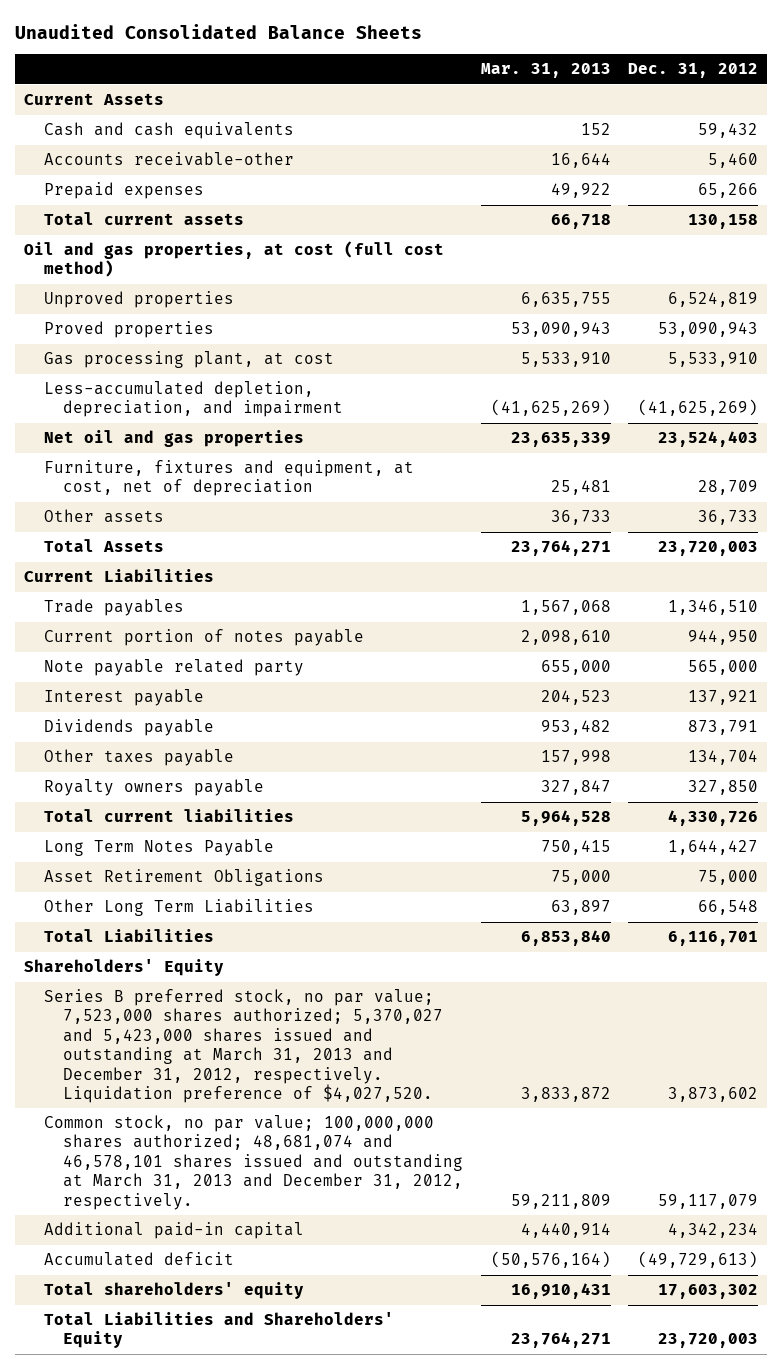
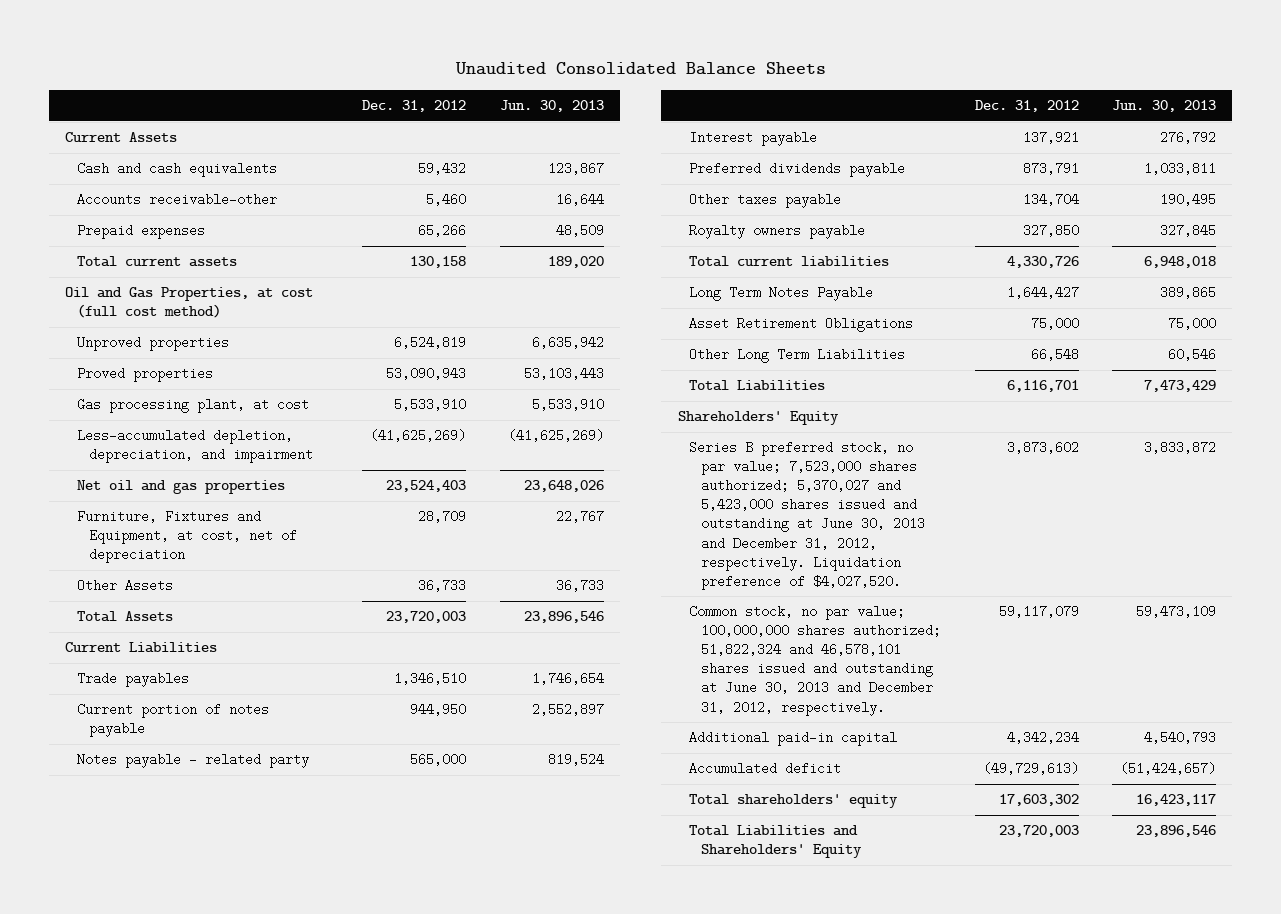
[480,63,611,79] Mar. 31, 2013 -> none
none -> [499,100,604,113] Jun. 30, 2013
[23,241,444,278] Oil and gas properties, at cost (full cost method) -> [65,287,314,319] Oil and Gas Properties, at cost (full cost method)
[43,460,414,497] Furniture, fixtures and equipment, at cost, net of depreciation -> [77,510,298,564] Furniture, Fixtures and Equipment, at cost, net of depreciation
[43,509,164,524] Other assets -> [77,579,174,593] Other Assets
[43,659,304,677] Note payable related party -> [77,753,310,769] Notes payable - related party
[43,719,214,737] Dividends payable -> [689,162,906,178] Preferred dividends payable
[43,989,444,1103] Series B preferred stock, no par value; 7,523,000 shares authorized; 5,370,027 and 5,423,000 shares issued and outstanding at March 31, 2013 and December 31, 2012, respectively. Liquidation preference of $4,027,520. -> [689,441,926,590] Series B preferred stock, no par value; 7,523,000 shares authorized; 5,370,027 and 5,423,000 shares issued and outstanding at June 30, 2013 and December 31, 2012, respectively. Liquidation preference of $4,027,520.
[43,1115,464,1210] Common stock, no par value; 100,000,000 shares authorized; 48,681,074 and 46,578,101 shares issued and outstanding at March 31, 2013 and December 31, 2012, respectively. -> [689,605,942,716] Common stock, no par value; 100,000,000 shares authorized; 51,822,324 and 46,578,101 shares issued and outstanding at June 30, 2013 and December 31, 2012, respectively.

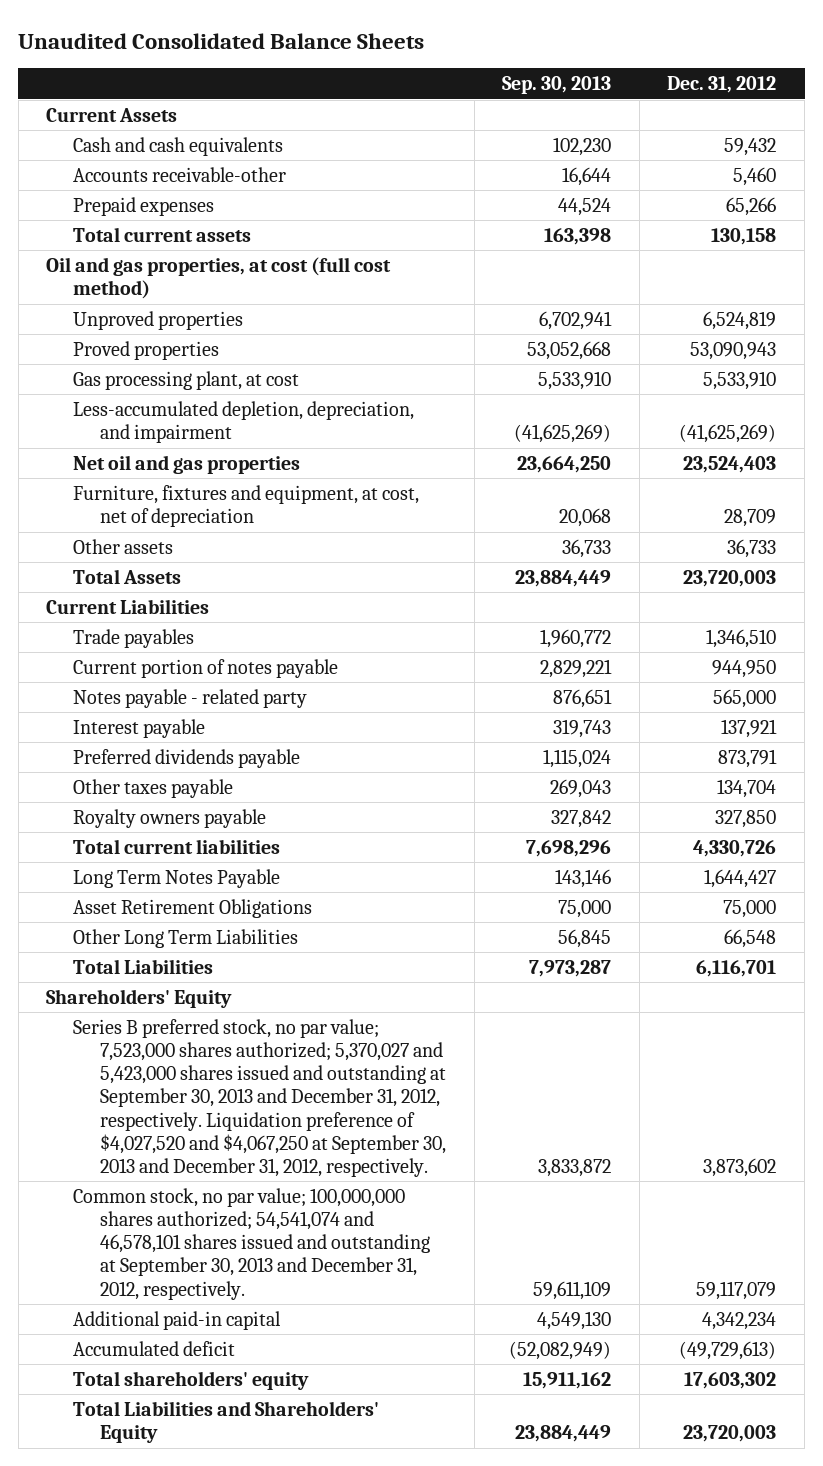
[499,100,604,113] Jun. 30, 2013 -> none
none -> [502,76,612,95] Sep. 30, 2013
[65,287,314,319] Oil and Gas Properties, at cost (full cost method) -> [46,256,392,300] Oil and gas properties, at cost (full cost method)
[77,510,298,564] Furniture, Fixtures and Equipment, at cost, net of depreciation -> [73,484,420,528] Furniture, fixtures and equipment, at cost, net of depreciation
[77,579,174,593] Other Assets -> [73,538,174,554] Other assets
[689,441,926,590] Series B preferred stock, no par value; 7,523,000 shares authorized; 5,370,027 and 5,423,000 shares issued and outstanding at June 30, 2013 and December 31, 2012, respectively. Liquidation preference of $4,027,520. -> [73,1018,446,1177] Series B preferred stock, no par value; 7,523,000 shares authorized; 5,370,027 and 5,423,000 shares issued and outstanding at September 30, 2013 and December 31, 2012, respectively. Liquidation preference of $4,027,520 and $4,067,250 at September 30, 2013 and December 31, 2012, respectively.
[689,605,942,716] Common stock, no par value; 100,000,000 shares authorized; 51,822,324 and 46,578,101 shares issued and outstanding at June 30, 2013 and December 31, 2012, respectively. -> [73,1187,430,1300] Common stock, no par value; 100,000,000 shares authorized; 54,541,074 and 46,578,101 shares issued and outstanding at September 30, 2013 and December 31, 2012, respectively.

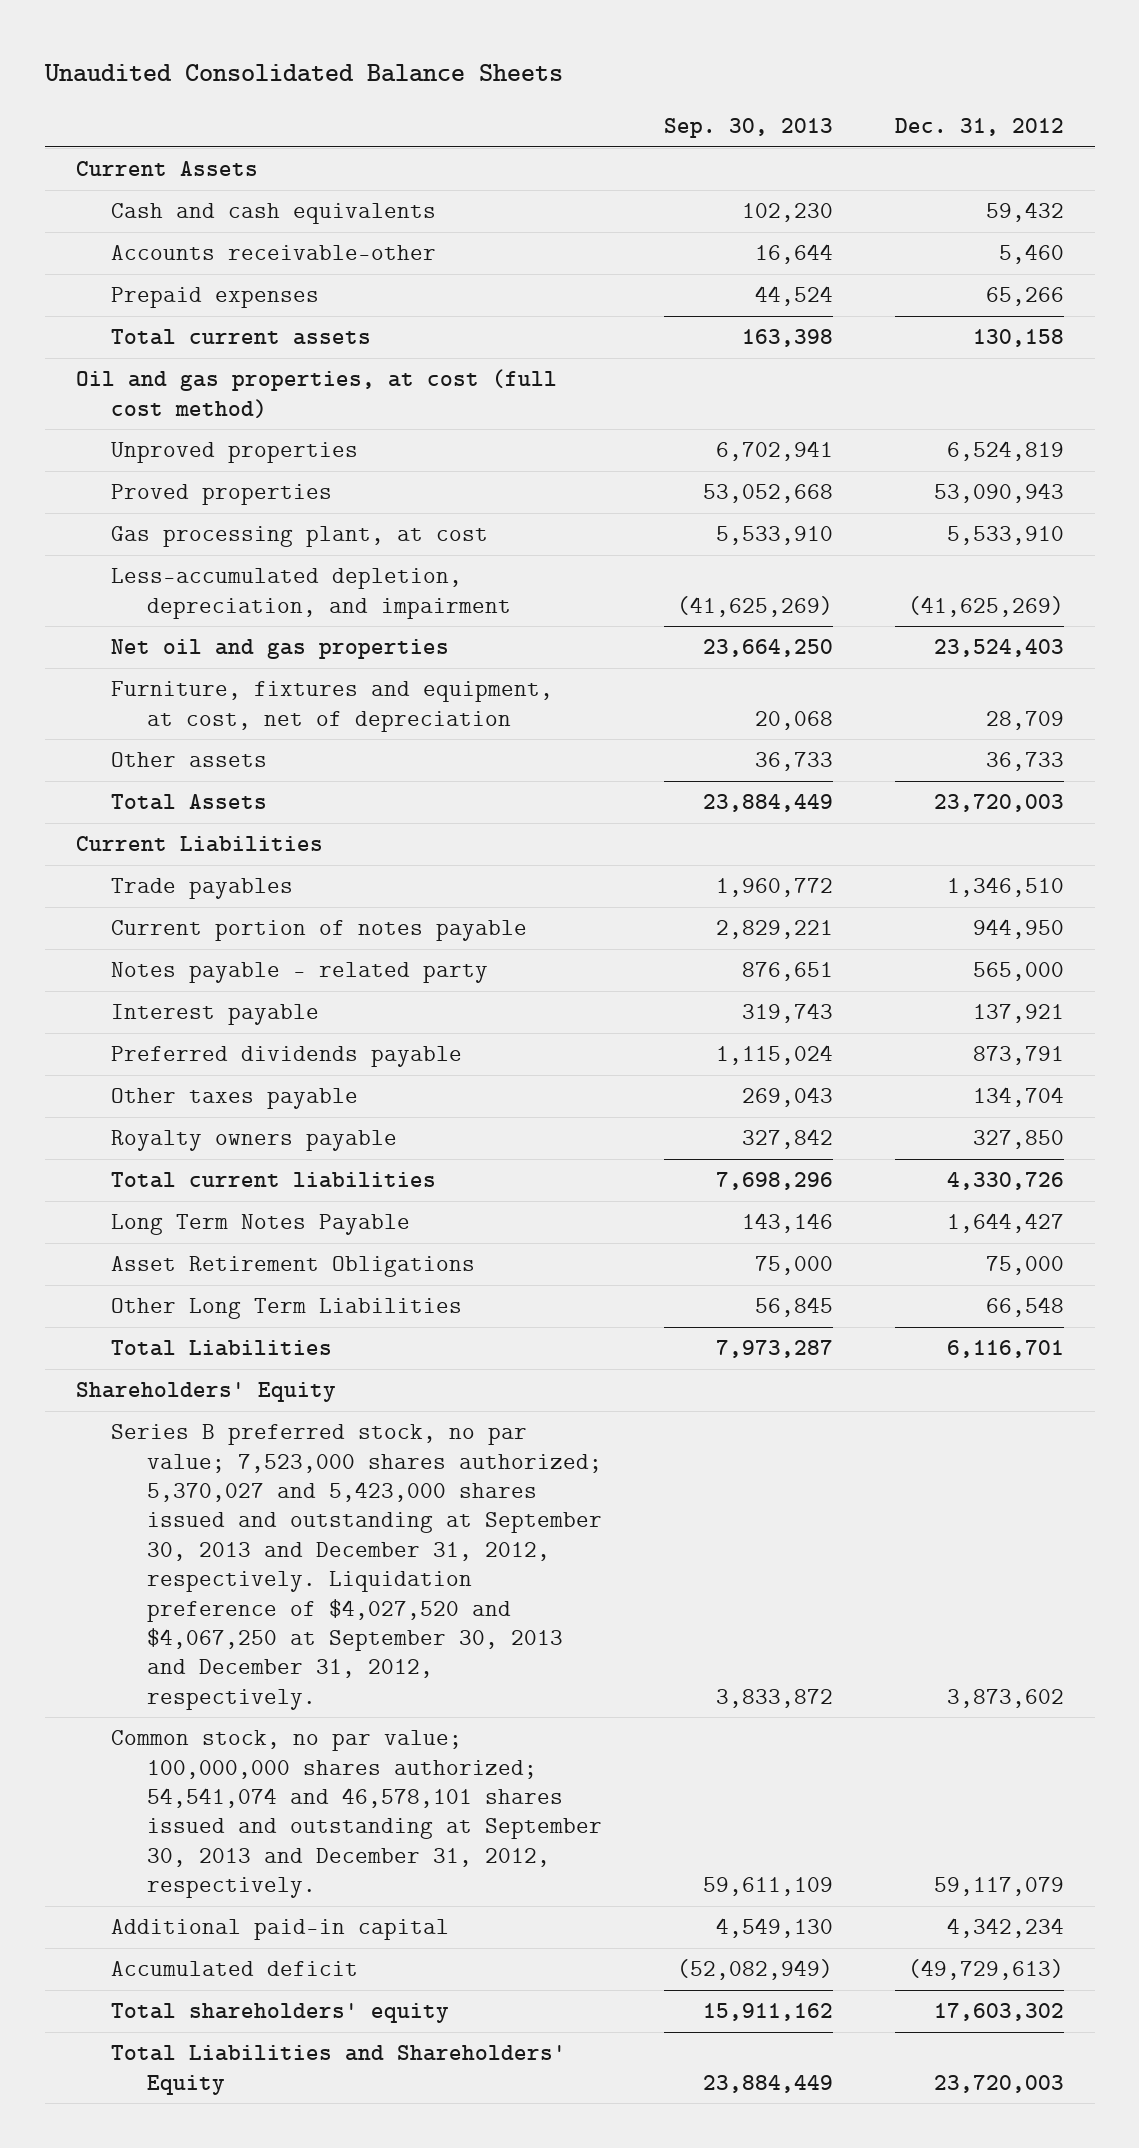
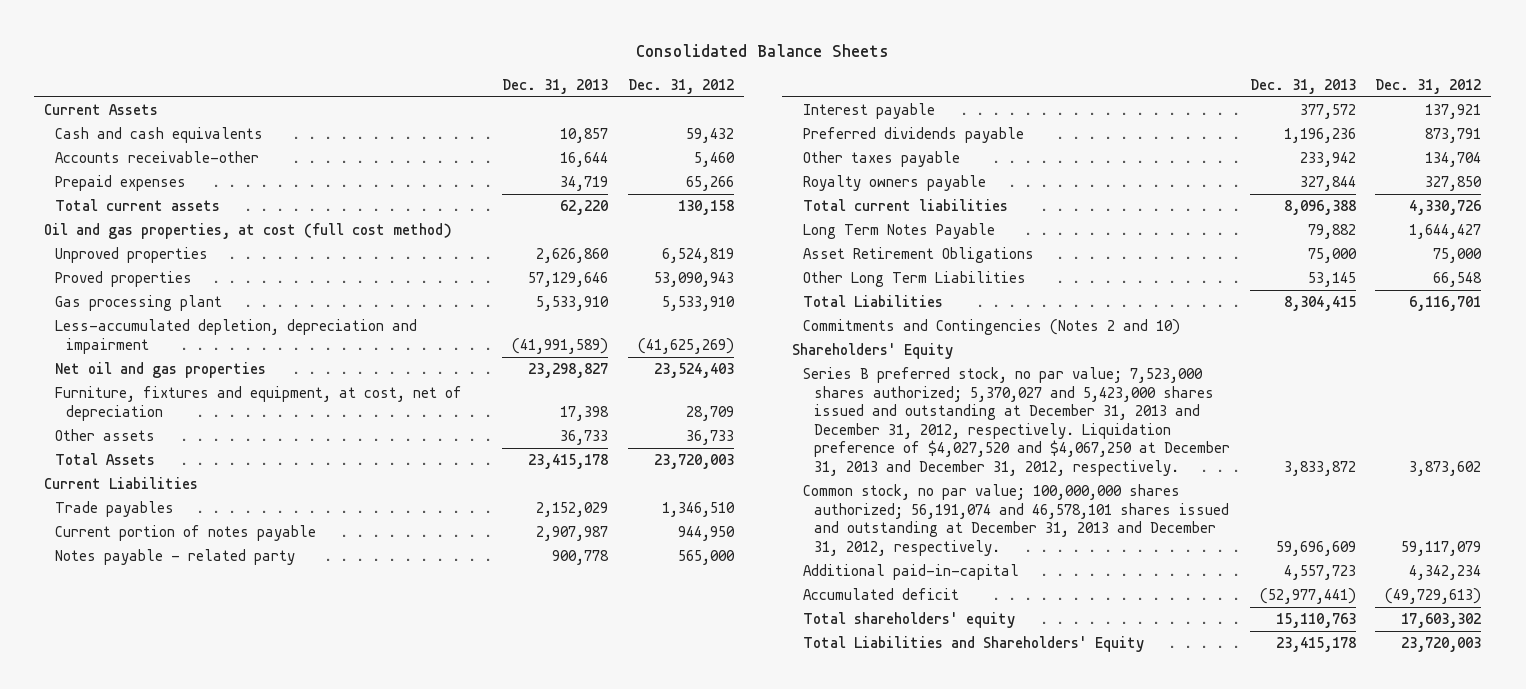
[43,64,563,83] Unaudited Consolidated Balance Sheets -> [635,44,889,58] Consolidated Balance Sheets
[664,118,834,139] Sep. 30, 2013 -> none
none -> [502,78,609,94] Dec. 31, 2013
[111,526,489,548] Gas processing plant, at cost -> [55,295,223,312] Gas processing plant
[111,568,512,619] Less-accumulated depletion, depreciation, and impairment -> [55,319,418,354] Less-accumulated depletion, depreciation and impairment
none -> [802,319,1180,336] Commitments and Contingencies (Notes 2 and 10)
[111,1424,603,1710] Series B preferred stock, no par value; 7,523,000 shares authorized; 5,370,027 and 5,423,000 shares issued and outstanding at September 30, 2013 and December 31, 2012, respectively. Liquidation preference of $4,027,520 and $4,067,250 at September 30, 2013 and December 31, 2012, respectively. -> [802,367,1230,476] Series B preferred stock, no par value; 7,523,000 shares authorized; 5,370,027 and 5,423,000 shares issued and outstanding at December 31, 2013 and December 31, 2012, respectively. Liquidation preference of $4,027,520 and $4,067,250 at December 31, 2013 and December 31, 2012, respectively.
[111,1730,603,1899] Common stock, no par value; 100,000,000 shares authorized; 54,541,074 and 46,578,101 shares issued and outstanding at September 30, 2013 and December 31, 2012, respectively. -> [802,484,1229,556] Common stock, no par value; 100,000,000 shares authorized; 56,191,074 and 46,578,101 shares issued and outstanding at December 31, 2013 and December 31, 2012, respectively.
[111,1919,450,1941] Additional paid-in capital -> [802,564,1019,581] Additional paid-in-capital

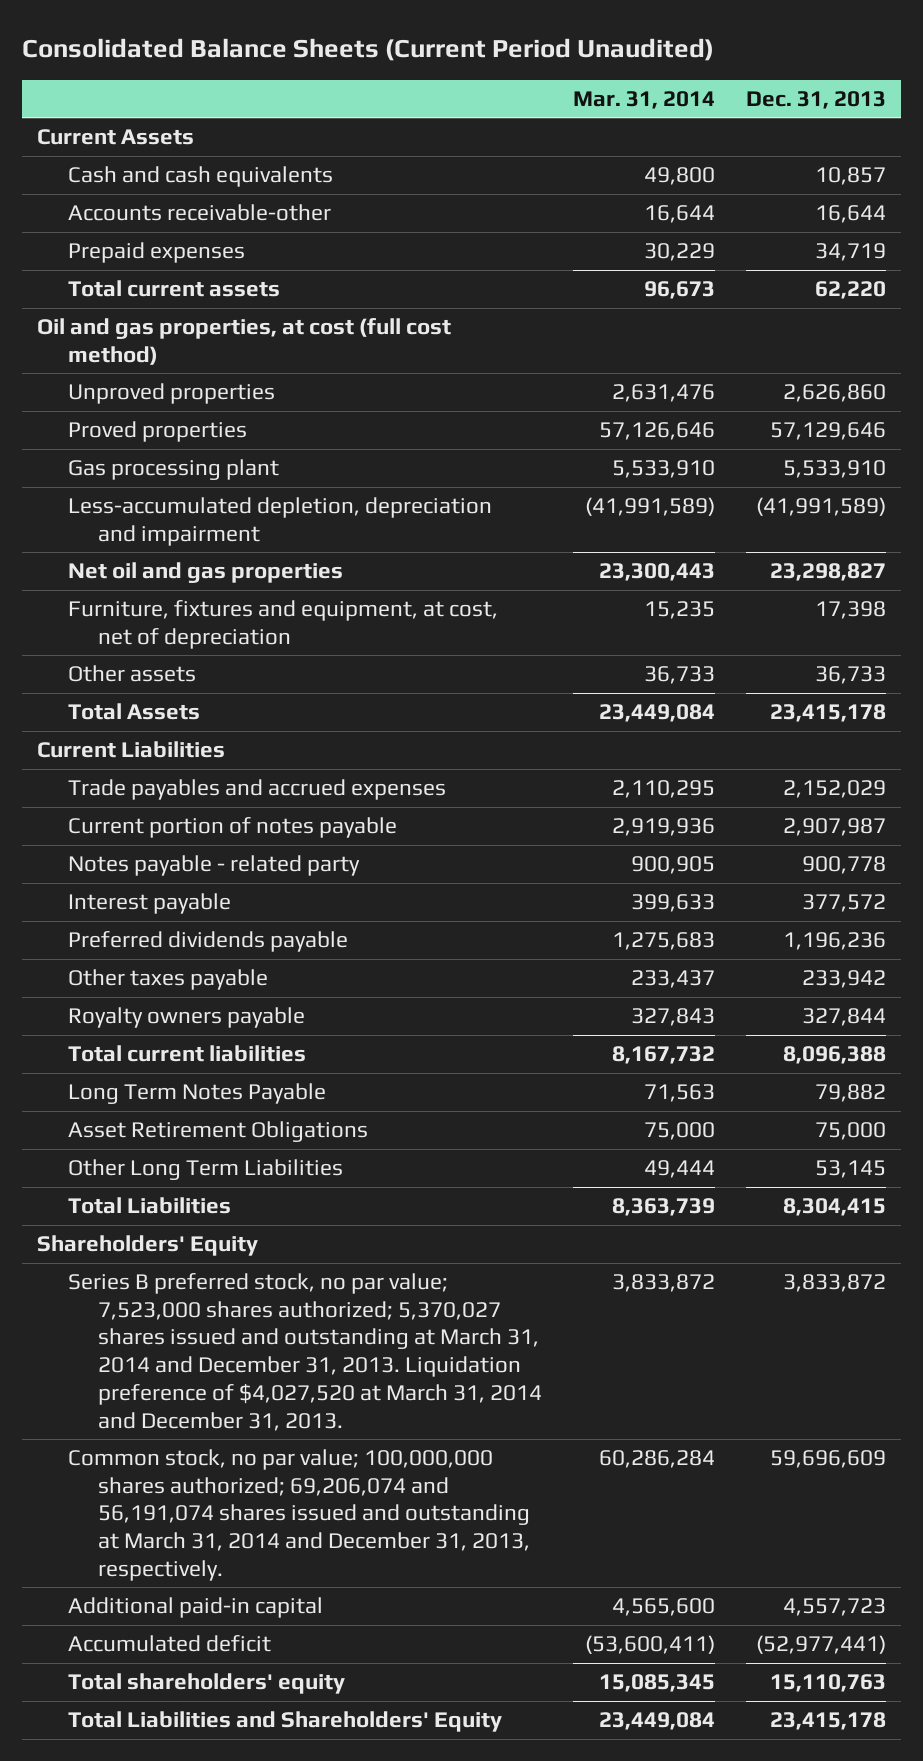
[635,44,889,58] Consolidated Balance Sheets -> [21,37,714,61] Consolidated Balance Sheets (Current Period Unaudited)
[628,78,735,94] Dec. 31, 2012 -> none
none -> [572,90,715,109] Mar. 31, 2014
[55,501,175,518] Trade payables -> [67,779,446,801] Trade payables and accrued expenses
[802,319,1180,336] Commitments and Contingencies (Notes 2 and 10) -> none
[802,367,1230,476] Series B preferred stock, no par value; 7,523,000 shares authorized; 5,370,027 and 5,423,000 shares issued and outstanding at December 31, 2013 and December 31, 2012, respectively. Liquidation preference of $4,027,520 and $4,067,250 at December 31, 2013 and December 31, 2012, respectively. -> [67,1273,542,1431] Series B preferred stock, no par value; 7,523,000 shares authorized; 5,370,027 shares issued and outstanding at March 31, 2014 and December 31, 2013. Liquidation preference of $4,027,520 at March 31, 2014 and December 31, 2013.
[802,484,1229,556] Common stock, no par value; 100,000,000 shares authorized; 56,191,074 and 46,578,101 shares issued and outstanding at December 31, 2013 and December 31, 2012, respectively. -> [67,1449,530,1581] Common stock, no par value; 100,000,000 shares authorized; 69,206,074 and 56,191,074 shares issued and outstanding at March 31, 2014 and December 31, 2013, respectively.
[802,564,1019,581] Additional paid-in-capital -> [67,1597,323,1619] Additional paid-in capital

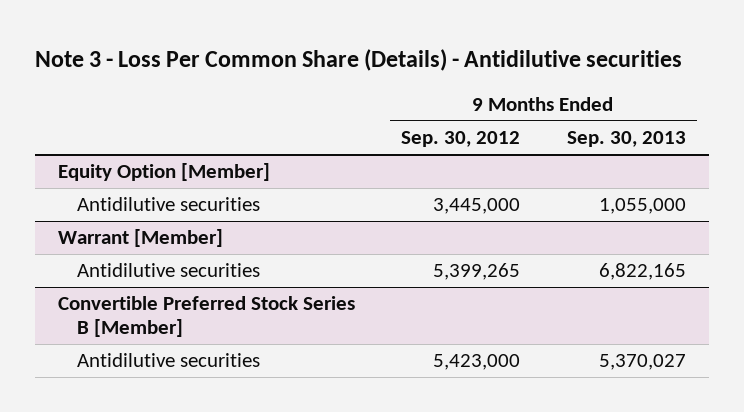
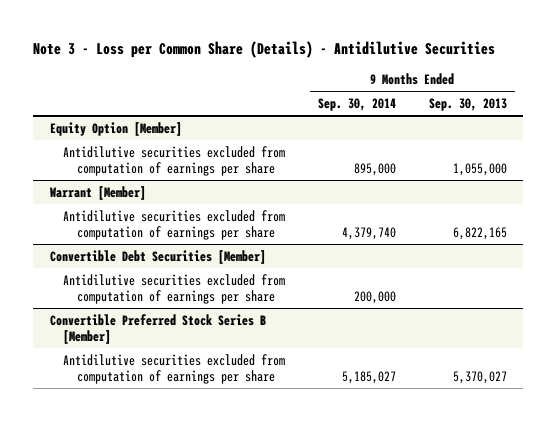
[34,49,682,72] Note 3 - Loss Per Common Share (Details) - Antidilutive securities -> [33,41,496,59] Note 3 - Loss per Common Share (Details) - Antidilutive Securities
[401,131,521,148] Sep. 30, 2012 -> none
none -> [317,97,396,111] Sep. 30, 2014
[76,197,260,212] Antidilutive securities -> [63,145,286,176] Antidilutive securities excluded from computation of earnings per share
[76,263,260,278] Antidilutive securities -> [63,209,286,240] Antidilutive securities excluded from computation of earnings per share
none -> [49,249,266,264] Convertible Debt Securities [Member]
none -> [63,273,286,304] Antidilutive securities excluded from computation of earnings per share
[76,353,260,368] Antidilutive securities -> [63,353,286,384] Antidilutive securities excluded from computation of earnings per share

